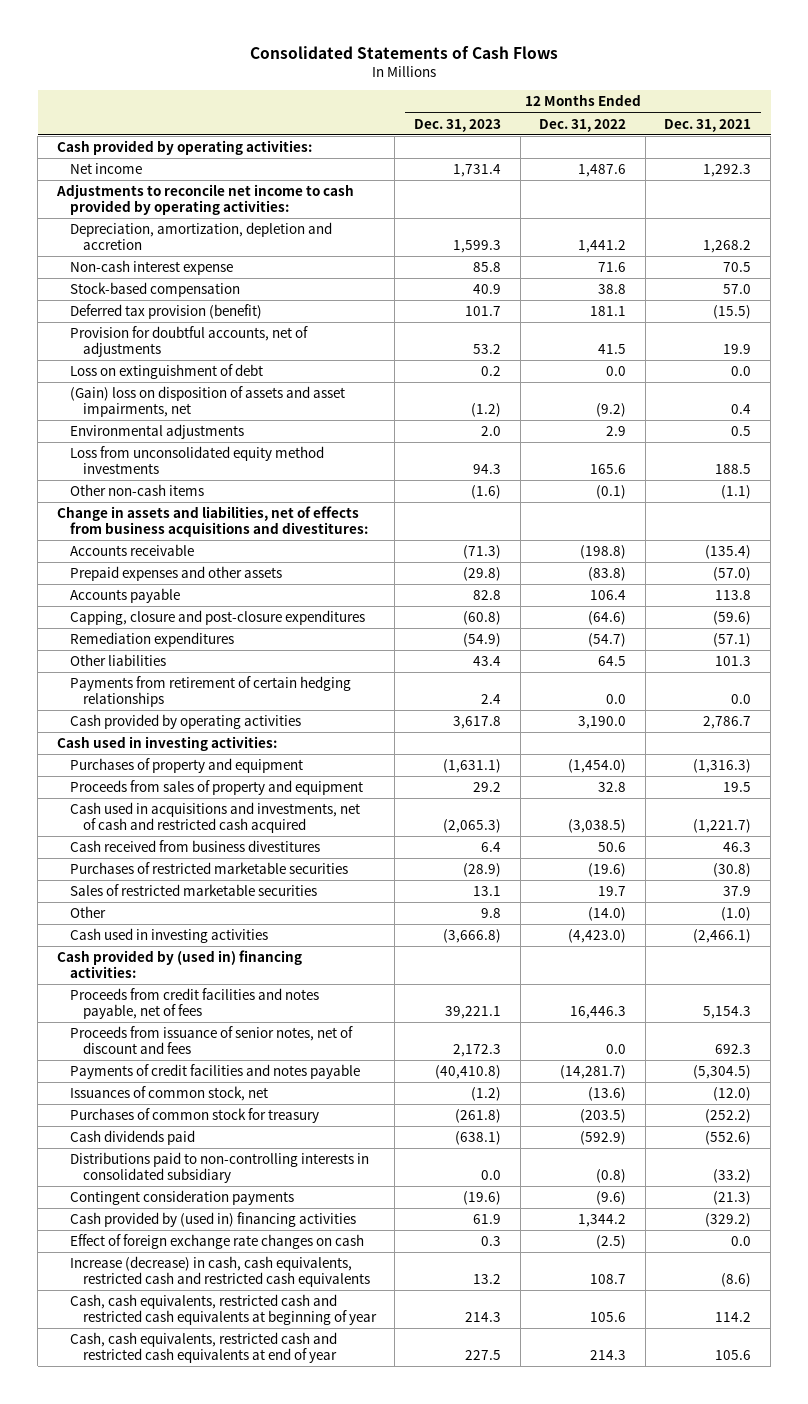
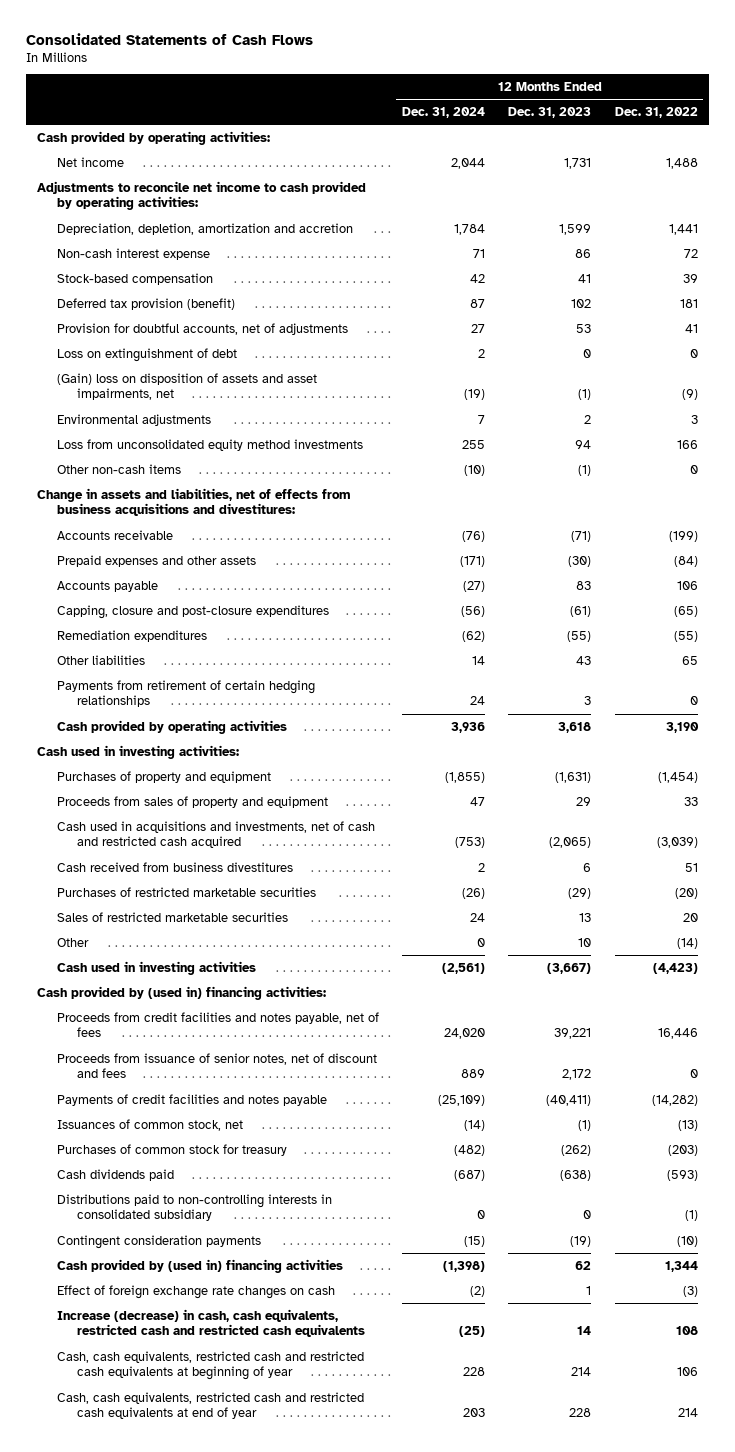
[664,118,752,132] Dec. 31, 2021 -> none
none -> [402,107,486,119] Dec. 31, 2024
[453,164,502,178] 1,731.4 -> [564,157,592,169] 1,731
[578,164,627,178] 1,487.6 -> [665,157,698,169] 1,488
[69,222,332,250] Depreciation, amortization, depletion and accretion -> [56,222,353,235] Depreciation, depletion, amortization and accretion
[453,239,502,253] 1,599.3 -> [559,223,592,235] 1,599
[578,239,627,253] 1,441.2 -> [668,223,698,235] 1,441
[473,262,502,273] 85.8 -> [575,248,592,258] 86
[598,262,627,273] 71.6 -> [683,248,698,258] 72
[473,284,502,295] 40.9 -> [578,273,592,283] 41
[598,284,627,295] 38.8 -> [682,273,698,283] 39
[465,306,502,317] 101.7 -> [571,298,592,308] 102
[590,306,627,317] 181.1 -> [679,298,698,308] 181
[473,343,502,354] 53.2 -> [576,323,592,333] 53
[598,343,627,354] 41.5 -> [684,323,698,333] 41
[481,366,502,377] 0.2 -> [583,348,592,358] 0
[606,366,627,377] 0.0 -> [689,348,698,358] 0
[471,402,502,417] (1.2) -> [578,389,592,401] (1)
[596,402,627,417] (9.2) -> [681,389,698,401] (9)
[481,426,502,437] 2.0 -> [584,414,592,424] 2
[606,426,627,437] 2.9 -> [690,414,698,424] 3
[473,463,502,474] 94.3 -> [575,439,592,449] 94
[590,463,627,474] 165.6 -> [676,439,698,449] 166
[471,485,502,500] (1.6) -> [578,464,592,476] (1)
[596,485,627,500] (0.1) -> [689,464,698,474] 0
[463,545,502,560] (71.3) -> [571,530,592,542] (71)
[580,545,627,560] (198.8) -> [668,530,698,542] (199)
[463,567,502,582] (29.8) -> [568,555,592,567] (30)
[588,567,627,582] (83.8) -> [673,555,698,567] (84)
[473,590,502,601] 82.8 -> [576,580,592,590] 83
[590,590,627,601] 106.4 -> [676,580,698,590] 106
[463,611,502,626] (60.8) -> [570,605,592,617] (61)
[588,611,627,626] (64.6) -> [673,605,698,617] (65)
[463,633,502,648] (54.9) -> [567,630,592,642] (55)
[588,633,627,648] (54.7) -> [673,630,698,642] (55)
[473,656,502,667] 43.4 -> [576,655,592,665] 43
[598,656,627,667] 64.5 -> [681,655,698,665] 65
[481,693,502,704] 2.4 -> [584,696,592,706] 3
[606,693,627,704] 0.0 -> [689,696,698,706] 0
[453,716,502,730] 3,617.8 -> [558,721,592,733] 3,618
[578,716,627,730] 3,190.0 -> [665,721,699,733] 3,190
[443,759,502,774] (1,631.1) -> [555,771,592,783] (1,631)
[568,759,627,774] (1,454.0) -> [657,771,698,783] (1,454)
[473,782,502,793] 29.2 -> [576,796,592,806] 29
[598,782,627,793] 32.8 -> [683,796,698,806] 33
[443,818,502,833] (2,065.3) -> [549,837,592,849] (2,065)
[568,818,627,833] (3,038.5) -> [656,837,698,849] (3,039)
[481,842,502,853] 6.4 -> [583,862,592,872] 6
[598,842,627,853] 50.6 -> [684,862,698,872] 51
[463,863,502,878] (28.9) -> [568,887,592,899] (29)
[588,863,627,878] (19.6) -> [674,887,698,899] (20)
[473,886,502,897] 13.1 -> [579,912,592,922] 13
[598,886,627,897] 19.7 -> [682,912,698,922] 20
[481,908,502,919] 9.8 -> [578,937,592,947] 10
[588,907,627,922] (14.0) -> [676,937,698,949] (14)
[443,929,502,944] (3,666.8) -> [547,962,592,974] (3,667)
[568,929,627,944] (4,423.0) -> [652,962,698,974] (4,423)
[445,1005,502,1019] 39,221.1 -> [554,1028,592,1040] 39,221
[570,1005,627,1019] 16,446.3 -> [657,1028,698,1040] 16,446
[453,1043,502,1057] 2,172.3 -> [562,1069,592,1081] 2,172
[606,1043,627,1054] 0.0 -> [689,1069,698,1079] 0
[435,1065,502,1080] (40,410.8) -> [546,1094,592,1106] (40,411)
[560,1065,627,1080] (14,281.7) -> [651,1094,698,1106] (14,282)
[471,1087,502,1102] (1.2) -> [578,1119,592,1131] (1)
[588,1087,627,1102] (13.6) -> [677,1119,698,1131] (13)
[455,1109,502,1124] (261.8) -> [561,1144,592,1156] (262)
[580,1109,627,1124] (203.5) -> [667,1144,698,1156] (203)
[455,1131,502,1146] (638.1) -> [560,1169,592,1181] (638)
[580,1131,627,1146] (592.9) -> [666,1169,698,1181] (593)
[481,1169,502,1180] 0.0 -> [583,1210,592,1220] 0
[596,1168,627,1183] (0.8) -> [684,1210,698,1222] (1)
[463,1191,502,1206] (19.6) -> [570,1235,592,1247] (19)
[596,1191,627,1206] (9.6) -> [676,1235,698,1247] (10)
[473,1214,502,1225] 61.9 -> [575,1260,592,1270] 62
[578,1214,627,1228] 1,344.2 -> [664,1260,698,1272] 1,344
[481,1236,502,1247] 0.3 -> [586,1285,592,1295] 1
[596,1235,627,1250] (2.5) -> [682,1285,698,1297] (3)
[473,1273,502,1284] 13.2 -> [577,1326,592,1336] 14
[590,1273,627,1284] 108.7 -> [675,1326,698,1336] 108
[465,1311,502,1322] 214.3 -> [571,1367,592,1377] 214
[590,1311,627,1322] 105.6 -> [676,1367,698,1377] 106
[465,1349,502,1360] 227.5 -> [569,1408,592,1418] 228
[590,1349,627,1360] 214.3 -> [677,1408,698,1418] 214

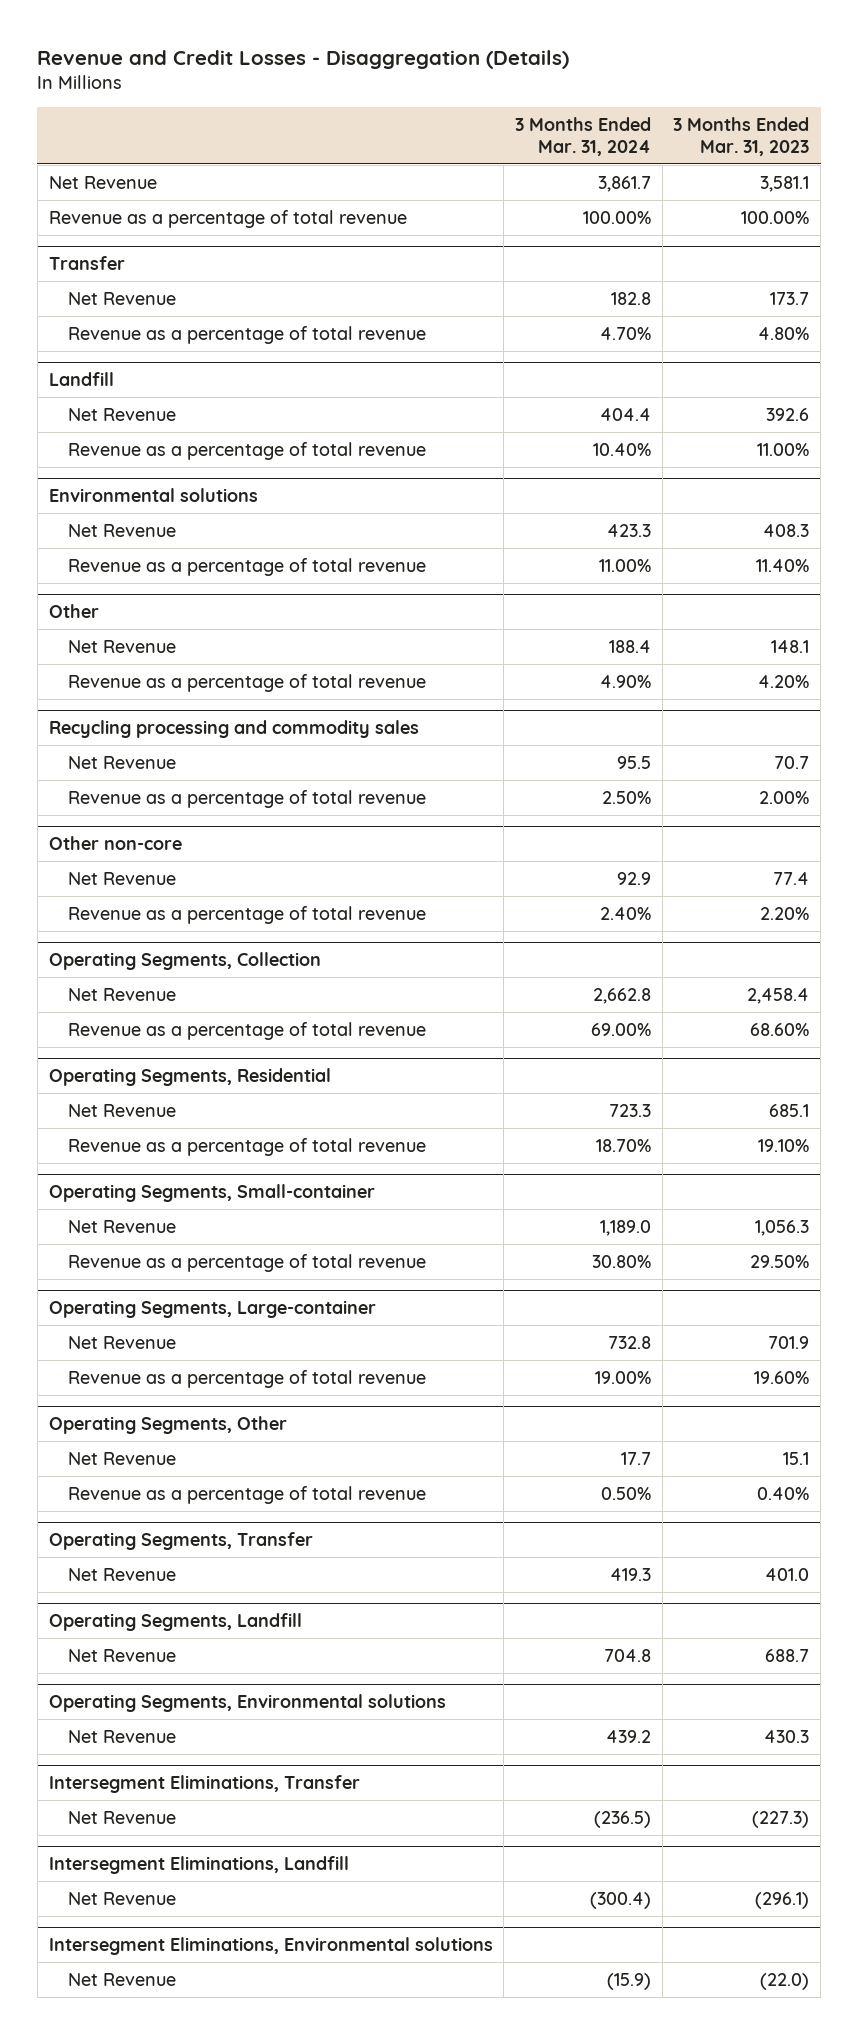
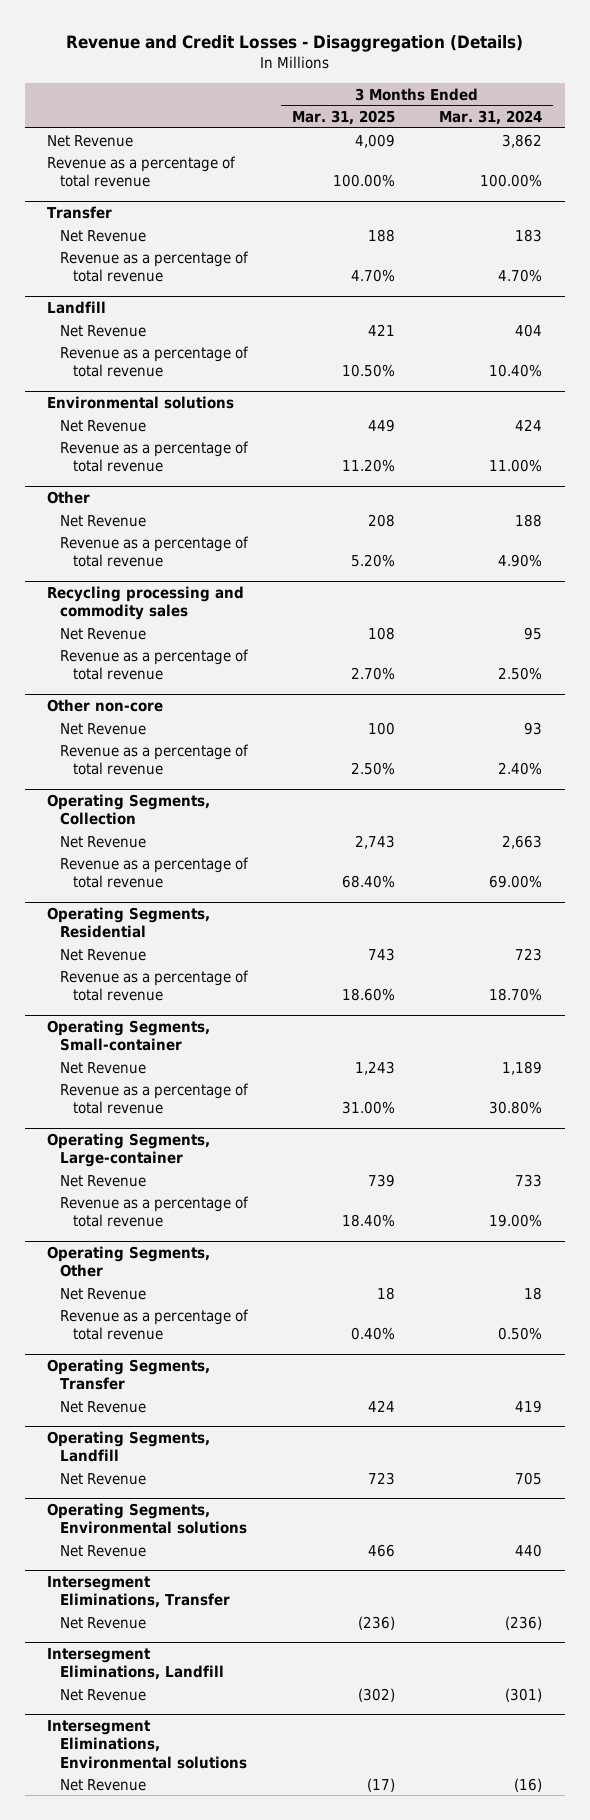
[673,116,810,156] 3 Months Ended Mar. 31, 2023 -> none
none -> [292,110,396,126] Mar. 31, 2025
[598,175,652,192] 3,861.7 -> [502,133,543,148] 3,862
[611,291,652,305] 182.8 -> [515,228,543,242] 183
[600,407,652,421] 404.4 -> [515,323,543,337] 404
[607,523,652,537] 423.3 -> [515,418,543,431] 424
[609,639,652,653] 188.4 -> [515,513,543,527] 188
[617,755,652,769] 95.5 -> [524,626,543,640] 95
[617,871,652,885] 92.9 -> [524,721,543,735] 93
[593,987,652,1004] 2,662.8 -> [502,834,543,849] 2,663
[609,1103,652,1117] 723.3 -> [515,947,543,961] 723
[600,1219,652,1236] 1,189.0 -> [502,1060,543,1075] 1,189
[608,1335,652,1349] 732.8 -> [515,1173,543,1187] 733
[621,1451,652,1465] 17.7 -> [524,1286,543,1300] 18
[610,1567,652,1581] 419.3 -> [515,1399,543,1413] 419
[604,1648,652,1662] 704.8 -> [515,1471,543,1485] 705
[606,1729,652,1743] 439.2 -> [515,1543,543,1557] 440
[594,1810,652,1828] (236.5) -> [505,1615,543,1630] (236)
[590,1891,652,1909] (300.4) -> [505,1687,543,1702] (301)
[607,1972,652,1990] (15.9) -> [514,1777,543,1792] (16)

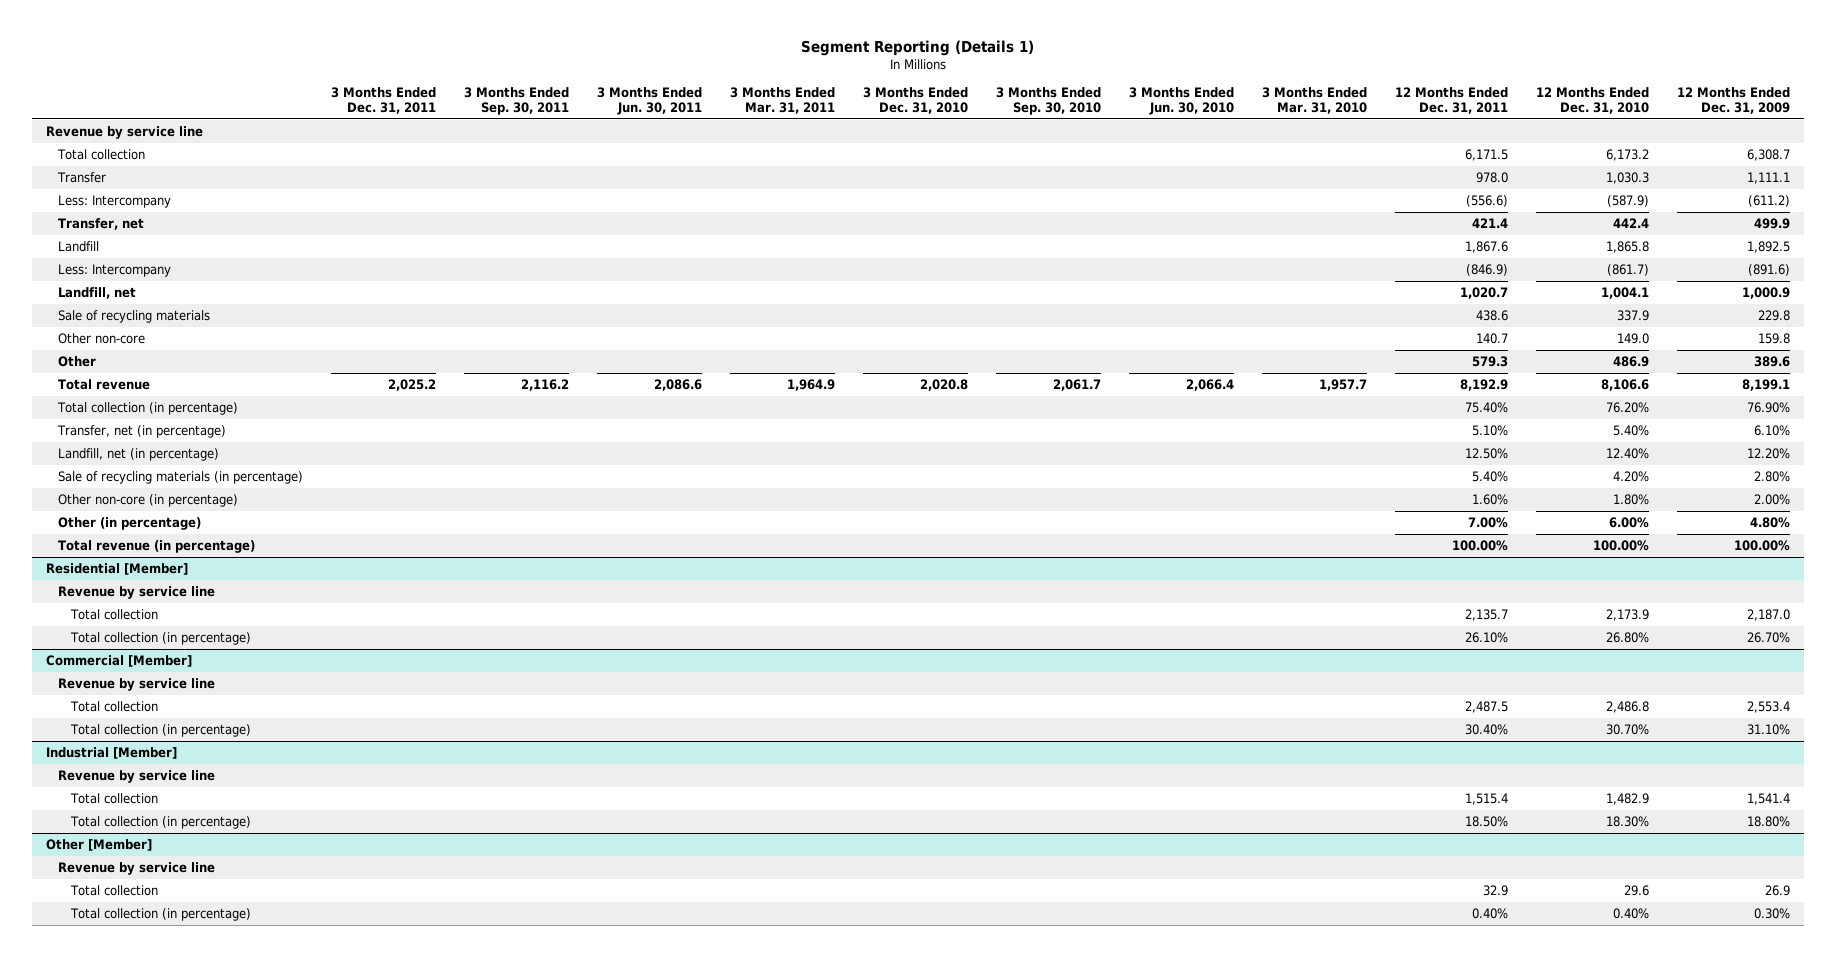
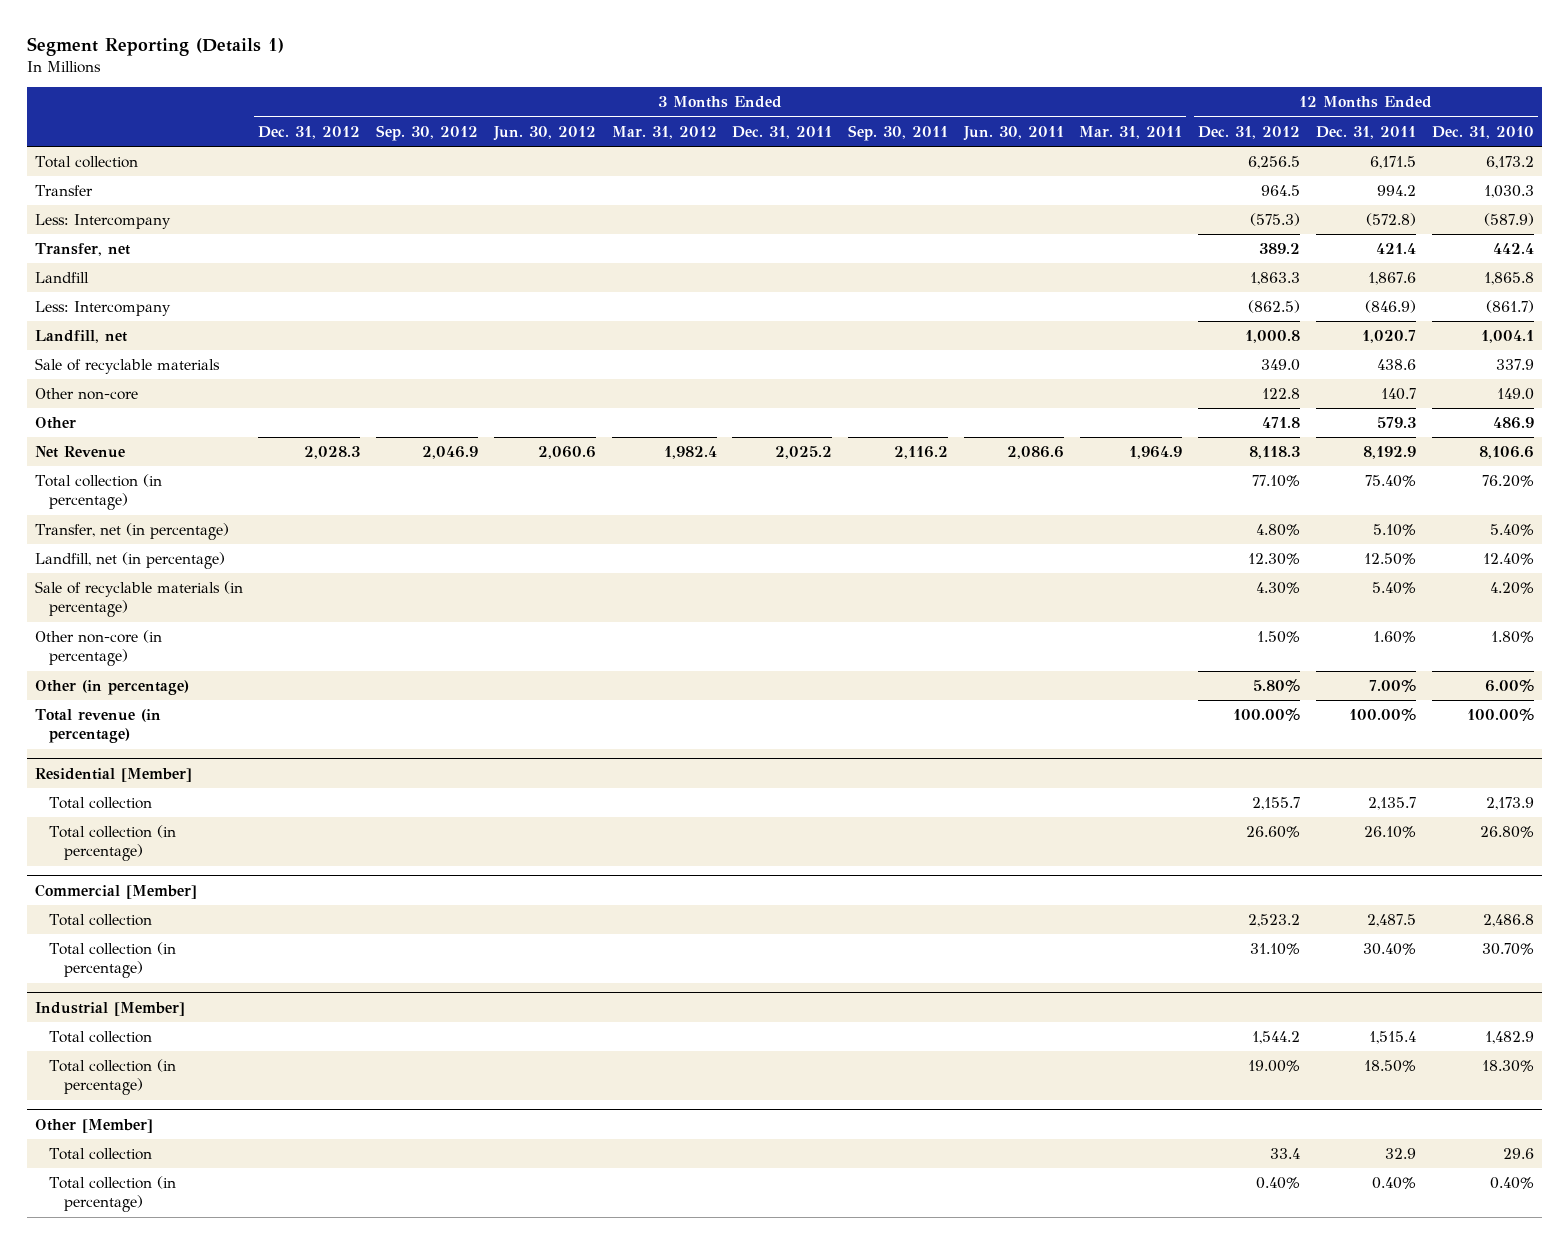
[863,87,969,114] 3 Months Ended Dec. 31, 2010 -> none
[996,87,1102,115] 3 Months Ended Sep. 30, 2010 -> none
[1129,87,1235,115] 3 Months Ended Jun. 30, 2010 -> none
[1262,87,1368,114] 3 Months Ended Mar. 31, 2010 -> none
[1677,87,1791,114] 12 Months Ended Dec. 31, 2009 -> none
none -> [258,125,361,139] Dec. 31, 2012
none -> [376,124,479,141] Sep. 30, 2012
none -> [492,125,596,141] Jun. 30, 2012
none -> [611,125,717,139] Mar. 31, 2012
none -> [1198,125,1301,139] Dec. 31, 2012
[45,126,203,140] Revenue by service line -> none
[1476,172,1509,184] 978.0 -> [1376,185,1416,197] 994.2
[1466,195,1509,208] (556.6) -> [1365,213,1416,227] (572.8)
[58,310,211,324] Sale of recycling materials -> [34,358,220,375] Sale of recyclable materials
[58,379,151,391] Total revenue -> [34,446,125,459] Net Revenue
[58,471,304,485] Sale of recycling materials (in percentage) -> [34,581,243,618] Sale of recyclable materials (in percentage)
[58,586,216,600] Revenue by service line -> none
[58,678,216,692] Revenue by service line -> none
[58,770,216,784] Revenue by service line -> none
[58,862,216,876] Revenue by service line -> none

